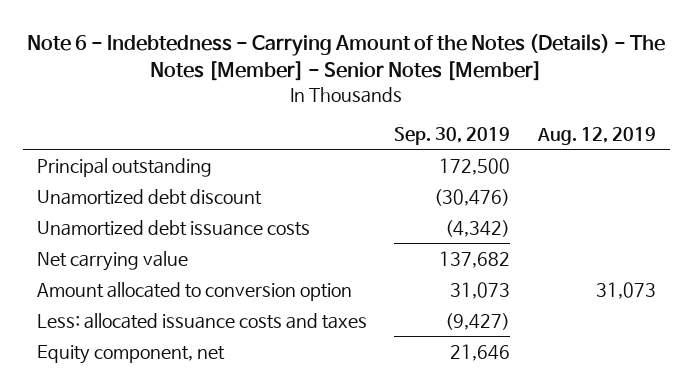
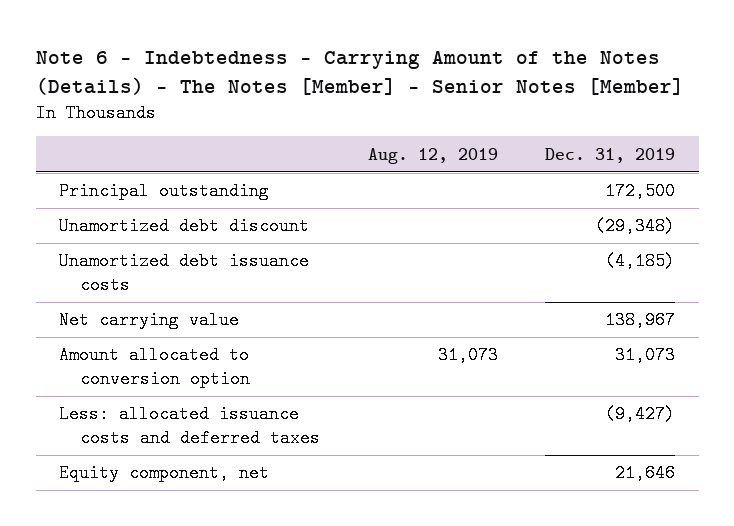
[394,126,511,145] Sep. 30, 2019 -> none
none -> [544,147,675,163] Dec. 31, 2019
[36,312,367,329] Less: allocated issuance costs and taxes -> [59,405,321,448] Less: allocated issuance costs and deferred taxes

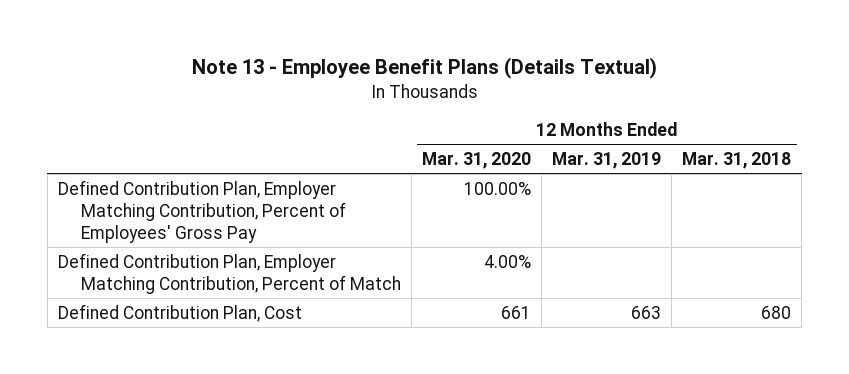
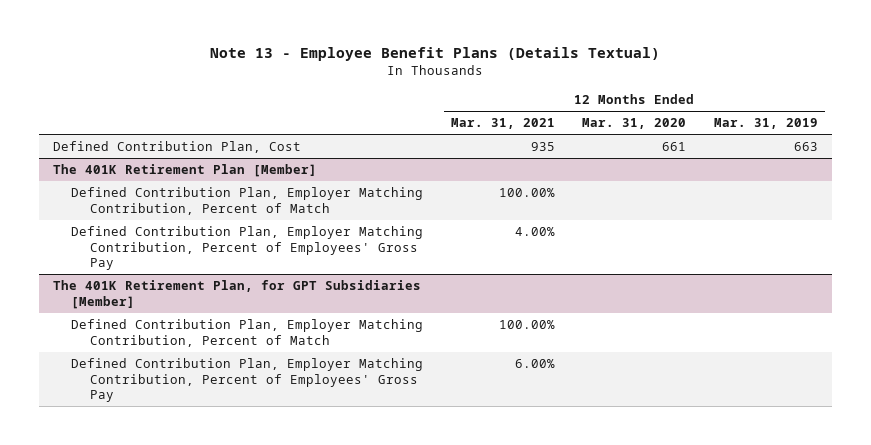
[682,151,792,169] Mar. 31, 2018 -> none
none -> [450,118,555,130] Mar. 31, 2021
[57,179,347,243] Defined Contribution Plan, Employer Matching Contribution, Percent of Employees' Gross Pay -> none
[57,252,402,294] Defined Contribution Plan, Employer Matching Contribution, Percent of Match -> none
none -> [52,164,317,178] The 401K Retirement Plan [Member]
none -> [71,187,424,215] Defined Contribution Plan, Employer Matching Contribution, Percent of Match
none -> [71,226,424,270] Defined Contribution Plan, Employer Matching Contribution, Percent of Employees' Gross Pay
none -> [52,280,421,309] The 401K Retirement Plan, for GPT Subsidiaries [Member]
none -> [71,319,424,347] Defined Contribution Plan, Employer Matching Contribution, Percent of Match
none -> [71,358,424,402] Defined Contribution Plan, Employer Matching Contribution, Percent of Employees' Gross Pay

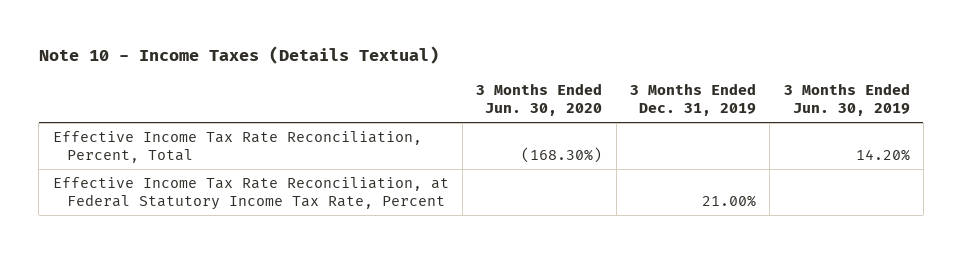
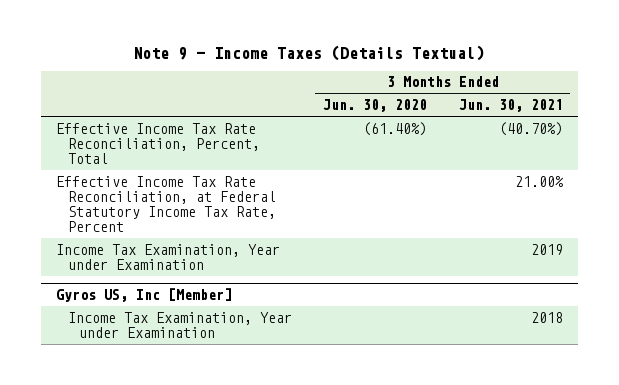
[38,46,439,65] Note 10 - Income Taxes (Details Textual) -> [133,44,485,61] Note 9 - Income Taxes (Details Textual)
[629,82,756,117] 3 Months Ended Dec. 31, 2019 -> none
[783,82,910,117] 3 Months Ended Jun. 30, 2019 -> none
none -> [458,99,563,113] Jun. 30, 2021
[521,147,603,164] (168.30%) -> [363,121,428,136] (61.40%)
none -> [56,243,281,270] Income Tax Examination, Year under Examination
none -> [56,288,233,303] Gyros US, Inc [Member]
none -> [67,311,292,338] Income Tax Examination, Year under Examination

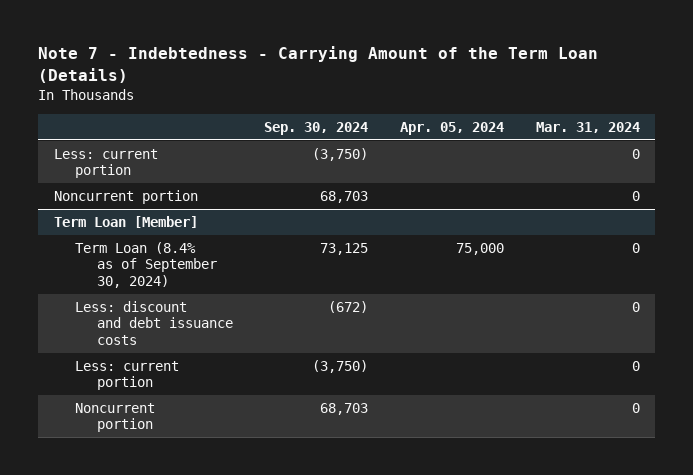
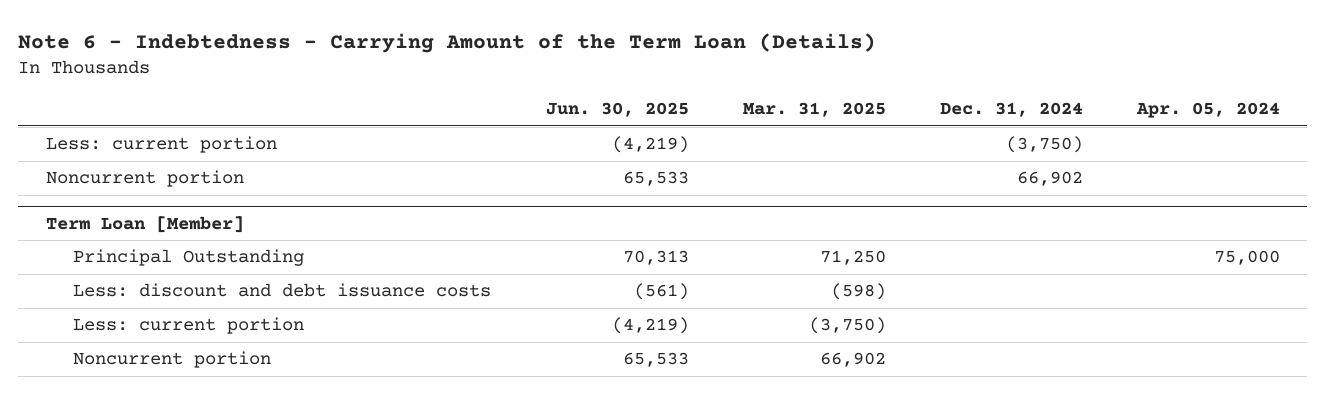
[37,46,598,83] Note 7 - Indebtedness - Carrying Amount of the Term Loan (Details) -> [18,32,877,53] Note 6 - Indebtedness - Carrying Amount of the Term Loan (Details)
[264,121,369,135] Sep. 30, 2024 -> none
[535,121,640,133] Mar. 31, 2024 -> none
none -> [545,102,689,118] Jun. 30, 2025
none -> [742,102,886,118] Mar. 31, 2025
none -> [939,102,1083,118] Dec. 31, 2024
[75,242,217,288] Term Loan (8.4% as of September 30, 2024) -> [73,249,305,267] Principal Outstanding

